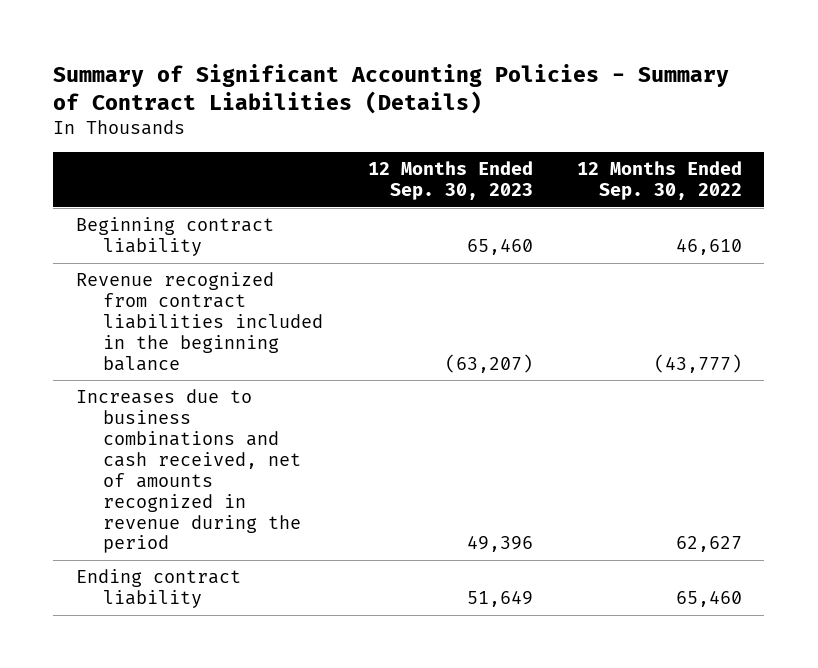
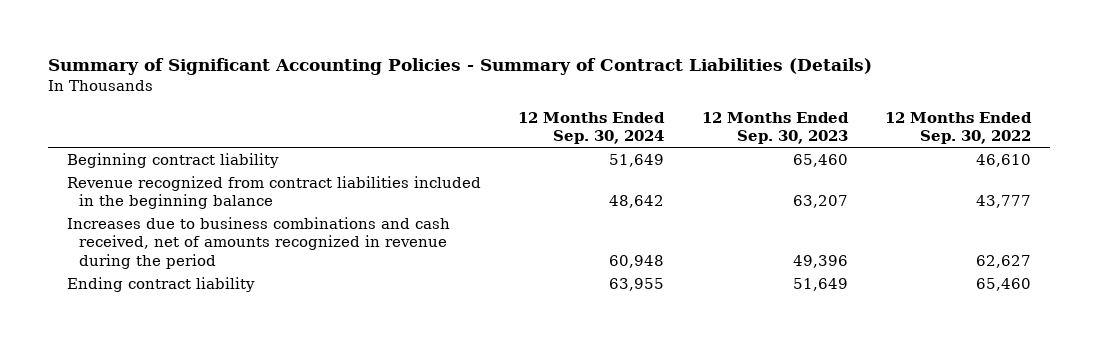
none -> [518,111,666,145] 12 Months Ended Sep. 30, 2024
[444,353,533,373] (63,207) -> [792,195,848,209] 63,207
[654,353,743,373] (43,777) -> [976,195,1032,209] 43,777

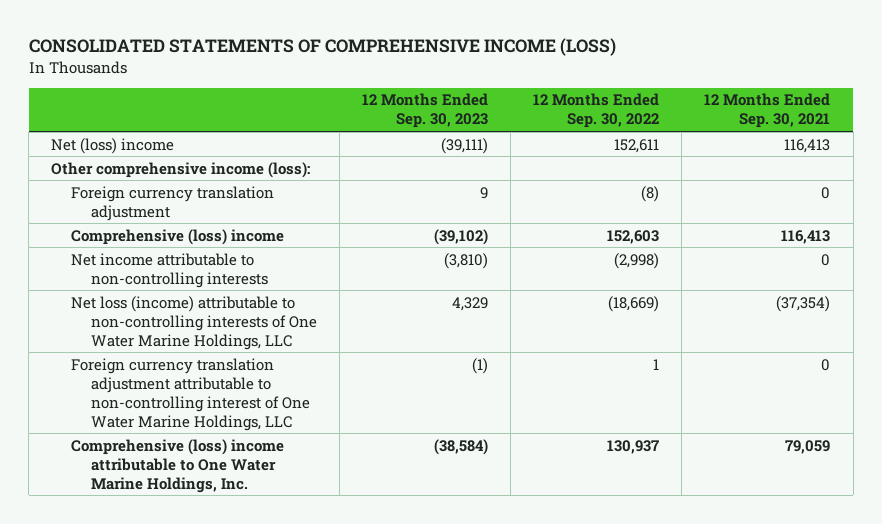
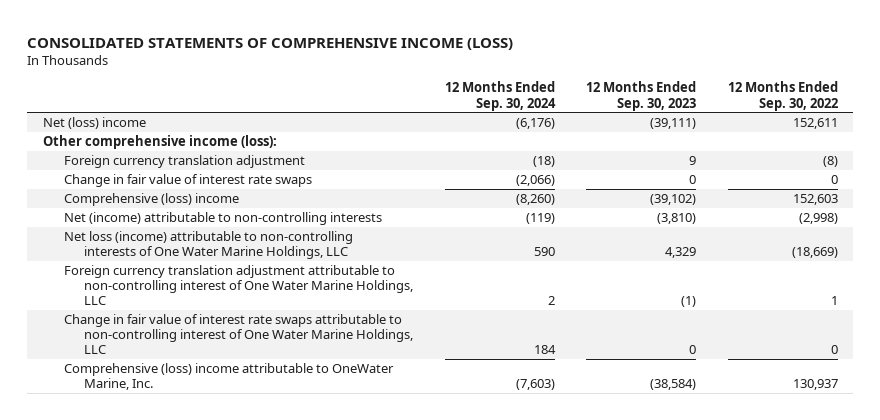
[704,93,831,129] 12 Months Ended Sep. 30, 2021 -> none
none -> [444,81,556,111] 12 Months Ended Sep. 30, 2024
none -> [63,174,312,188] Change in fair value of interest rate swaps
[71,252,268,288] Net income attributable to non-controlling interests -> [63,212,382,226] Net (income) attributable to non-controlling interests
none -> [63,314,414,355] Change in fair value of interest rate swaps attributable to non-controlling interest of One Water Marine Holdings, LLC
[71,438,285,493] Comprehensive (loss) income attributable to One Water Marine Holdings, Inc. -> [63,363,394,391] Comprehensive (loss) income attributable to OneWater Marine, Inc.

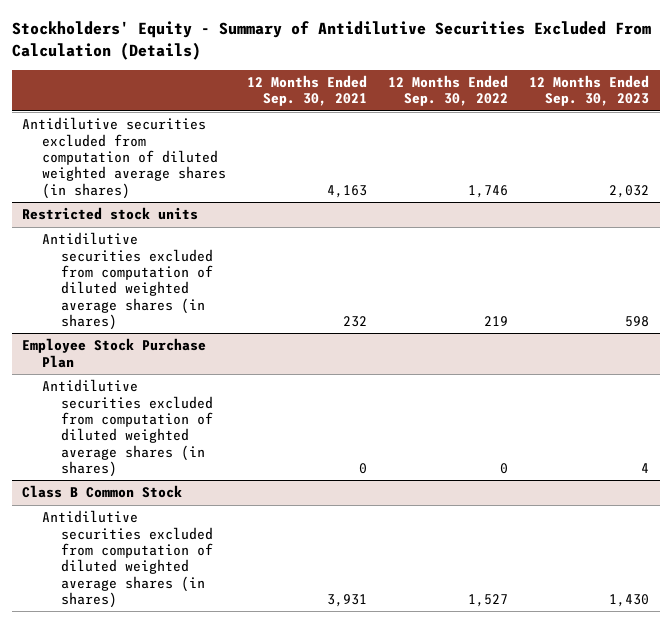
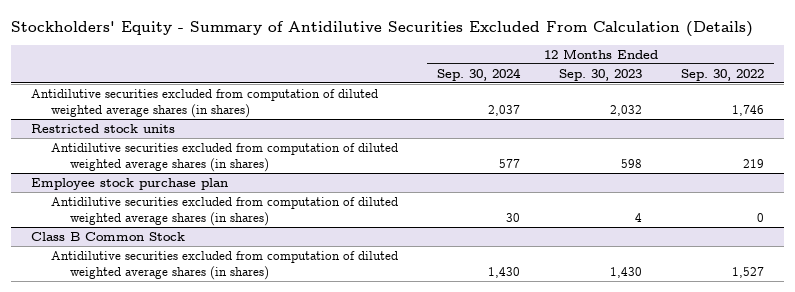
[246,74,367,107] 12 Months Ended Sep. 30, 2021 -> none
none -> [436,67,521,81] Sep. 30, 2024
[22,338,207,368] Employee Stock Purchase Plan -> [30,178,228,191] Employee stock purchase plan

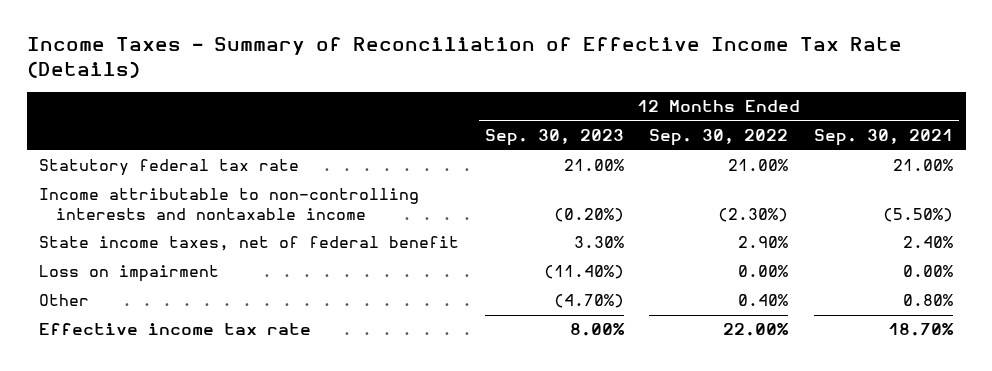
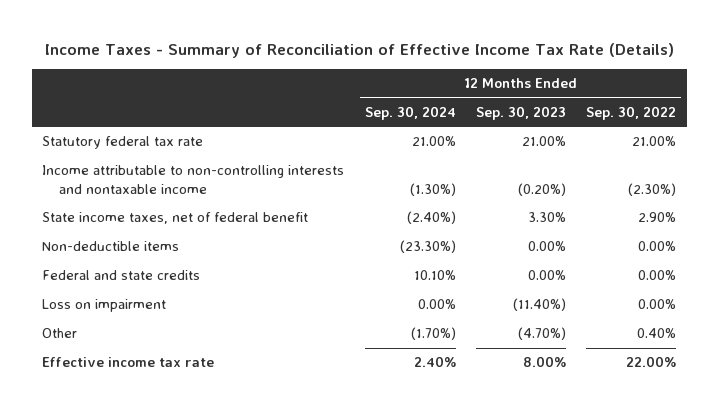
[813,129,953,147] Sep. 30, 2021 -> none
none -> [364,105,456,120] Sep. 30, 2024
none -> [42,241,180,252] Non-deductible items
none -> [42,270,201,281] Federal and state credits

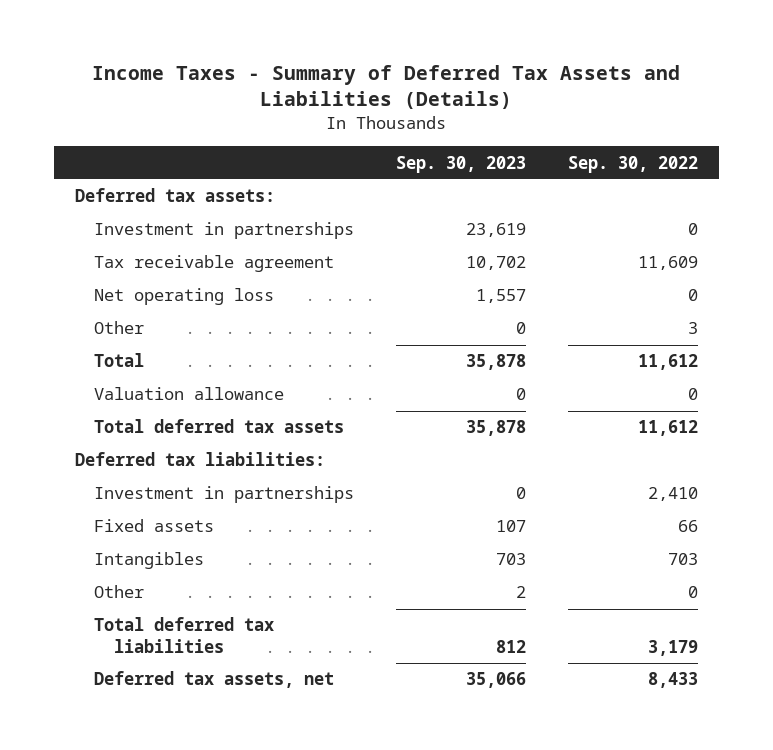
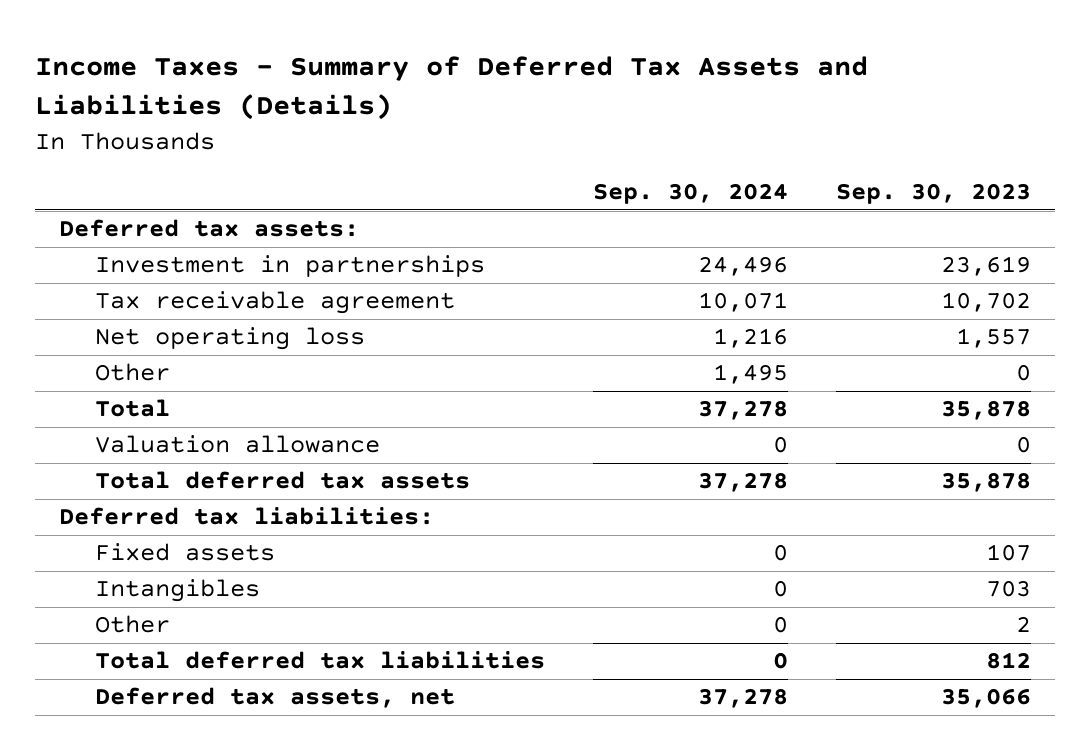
[568,155,699,173] Sep. 30, 2022 -> none
none -> [593,183,789,205] Sep. 30, 2024
[94,486,355,504] Investment in partnerships -> none

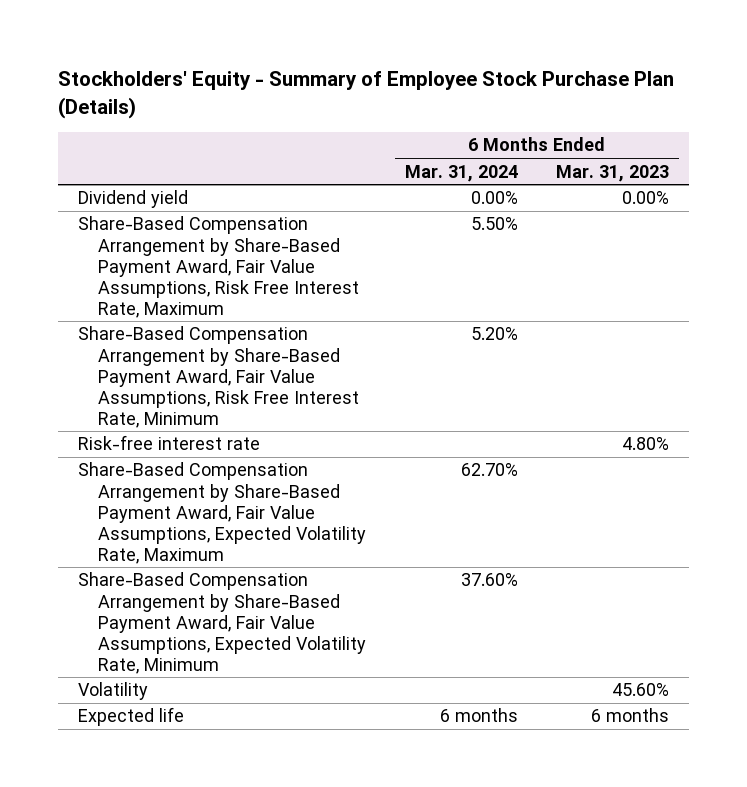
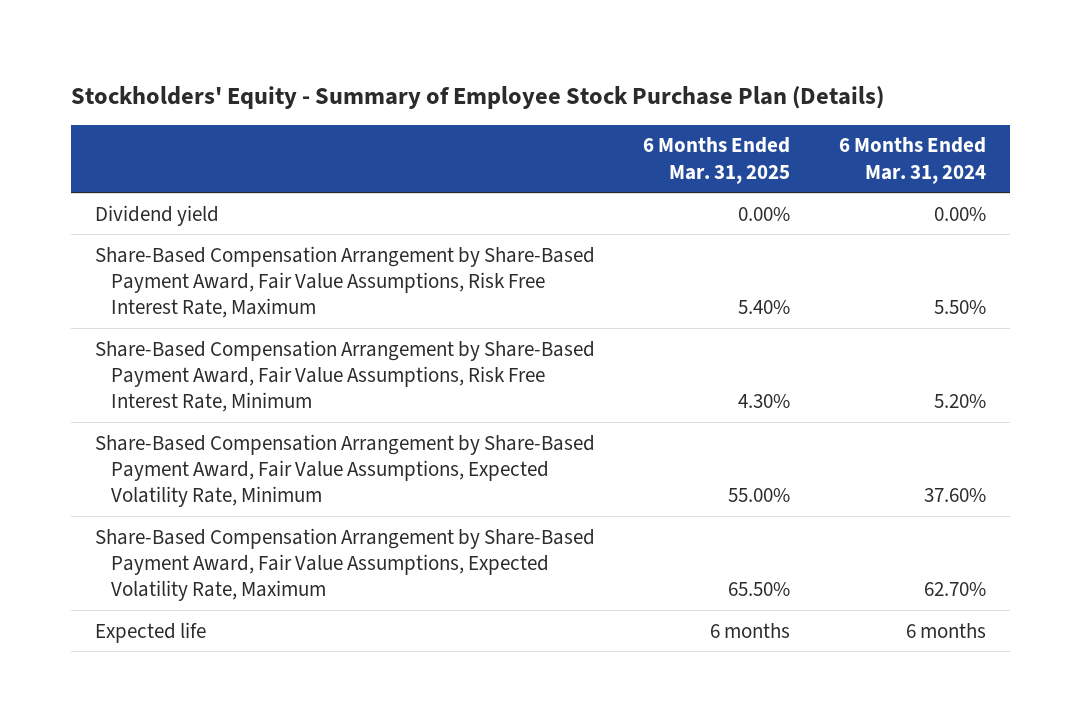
[556,164,670,182] Mar. 31, 2023 -> none
none -> [643,137,791,184] 6 Months Ended Mar. 31, 2025
[77,435,260,451] Risk-free interest rate -> none
[77,682,148,701] Volatility -> none
[77,462,366,564] Share-Based Compensation Arrangement by Share-Based Payment Award, Fair Value Assumptions, Expected Volatility Rate, Maximum -> [94,527,595,602] Share-Based Compensation Arrangement by Share-Based Payment Award, Fair Value Assumptions, Expected Volatility Rate, Maximum

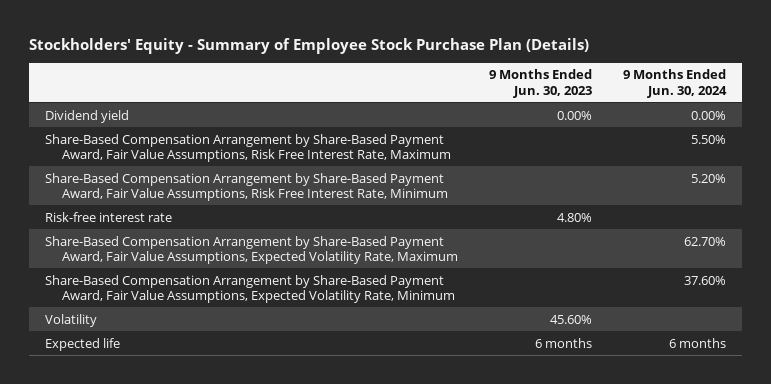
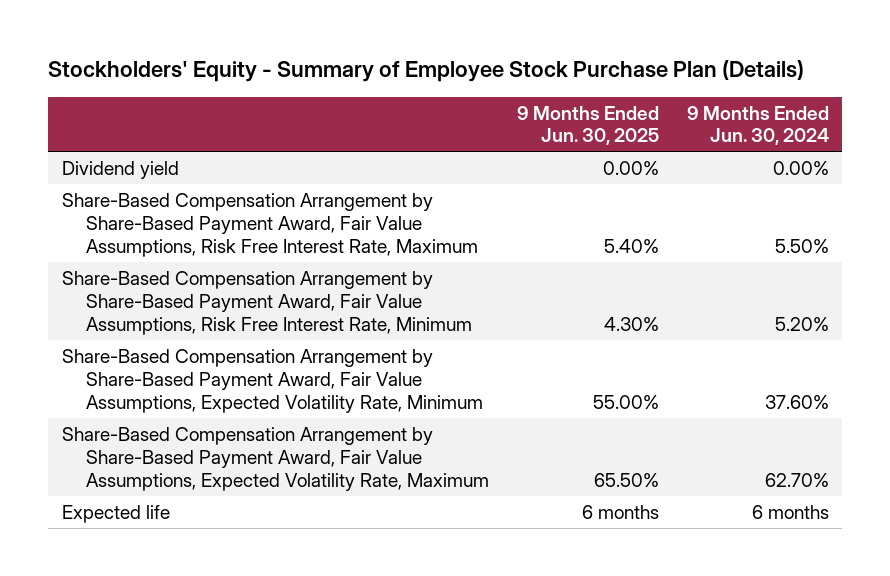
[489,69,593,98] 9 Months Ended Jun. 30, 2023 -> none
none -> [516,105,659,146] 9 Months Ended Jun. 30, 2025
[44,211,172,222] Risk-free interest rate -> none
[44,313,97,327] Volatility -> none
[44,235,458,264] Share-Based Compensation Arrangement by Share-Based Payment Award, Fair Value Assumptions, Expected Volatility Rate, Maximum -> [61,426,490,491] Share-Based Compensation Arrangement by Share-Based Payment Award, Fair Value Assumptions, Expected Volatility Rate, Maximum

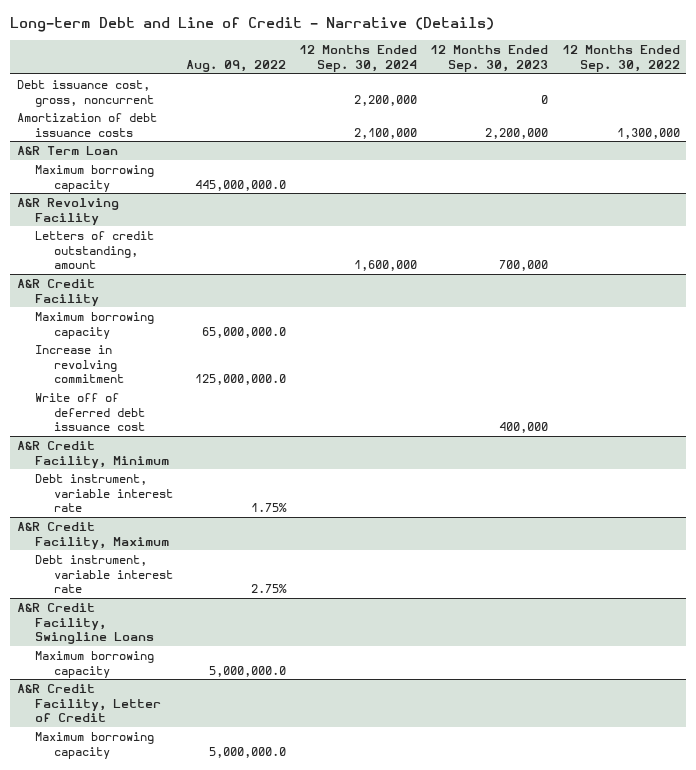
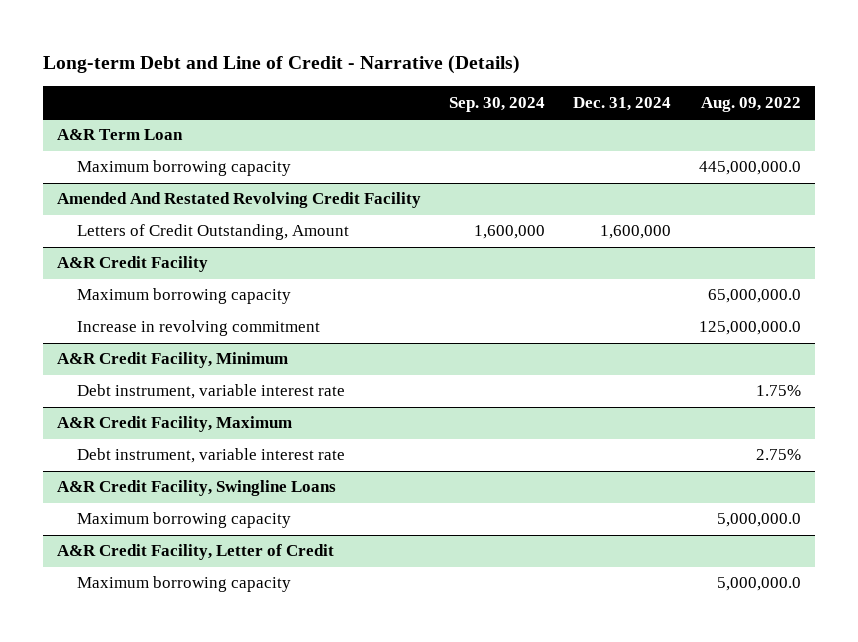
[299,45,418,72] 12 Months Ended Sep. 30, 2024 -> none
[430,45,549,72] 12 Months Ended Sep. 30, 2023 -> none
[561,45,680,72] 12 Months Ended Sep. 30, 2022 -> none
none -> [448,96,545,112] Sep. 30, 2024
none -> [572,96,671,111] Dec. 31, 2024
[16,79,155,107] Debt issuance cost, gross, noncurrent -> none
[16,112,157,137] Amortization of debt issuance costs -> none
[16,197,119,225] A&R Revolving Facility -> [56,192,421,209] Amended And Restated Revolving Credit Facility
[35,230,155,270] Letters of credit outstanding, amount -> [77,224,350,241] Letters of Credit Outstanding, Amount
[35,392,146,432] Write off of deferred debt issuance cost -> none

